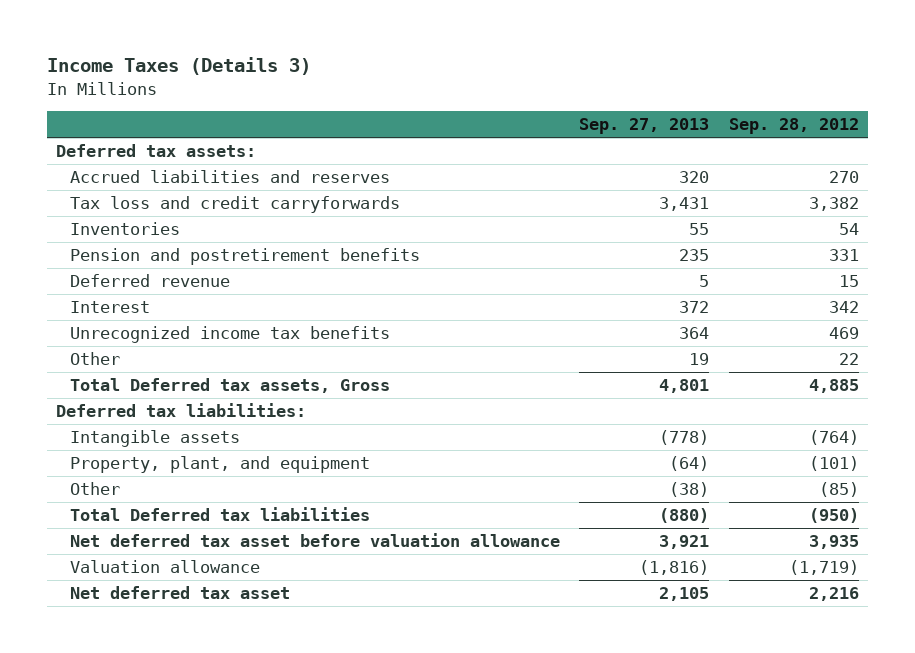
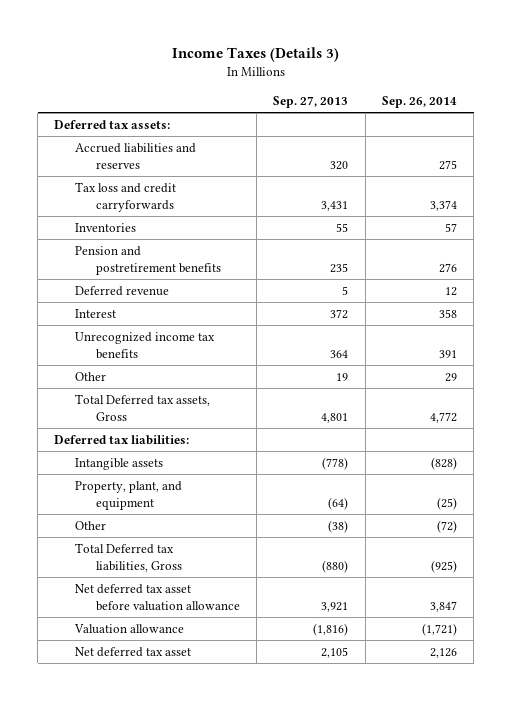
[728,118,859,135] Sep. 28, 2012 -> none
none -> [381,95,457,108] Sep. 26, 2014
[70,507,371,522] Total Deferred tax liabilities -> [75,542,182,572] Total Deferred tax liabilities, Gross

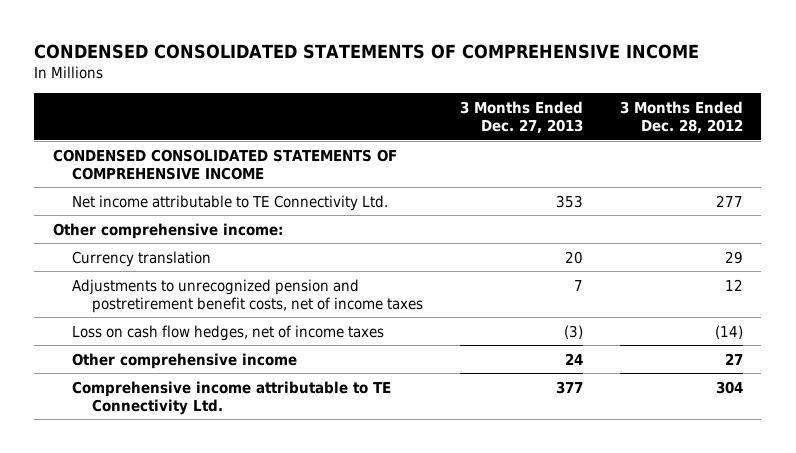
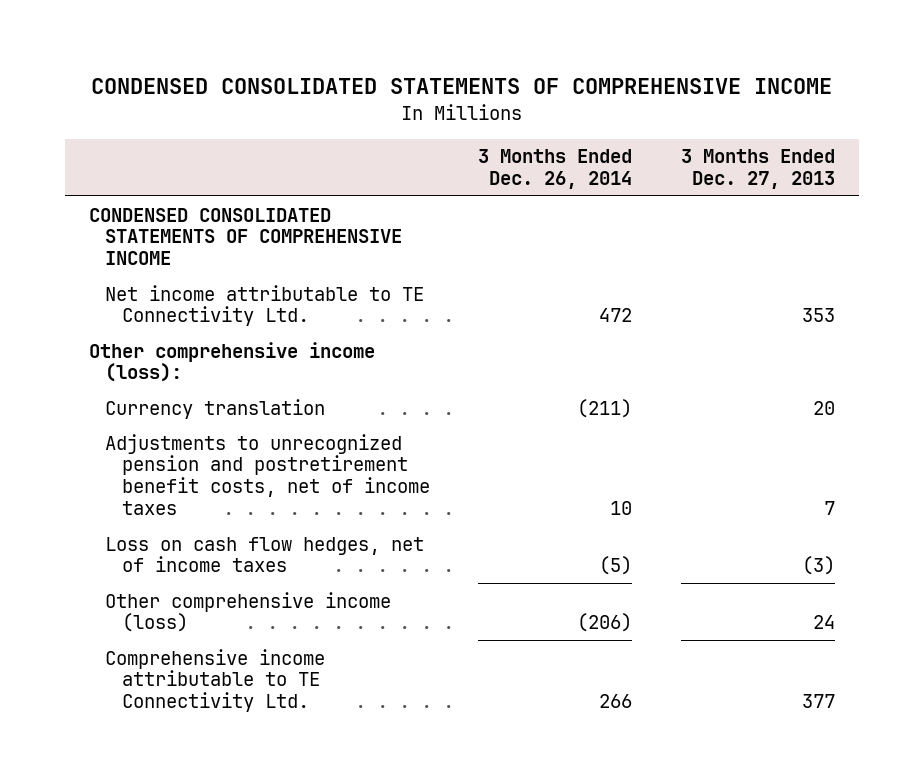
[619,101,743,135] 3 Months Ended Dec. 28, 2012 -> none
none -> [478,149,633,190] 3 Months Ended Dec. 26, 2014
[52,222,283,239] Other comprehensive income: -> [89,341,376,383] Other comprehensive income (loss):
[72,352,298,369] Other comprehensive income -> [105,591,392,633] Other comprehensive income (loss)

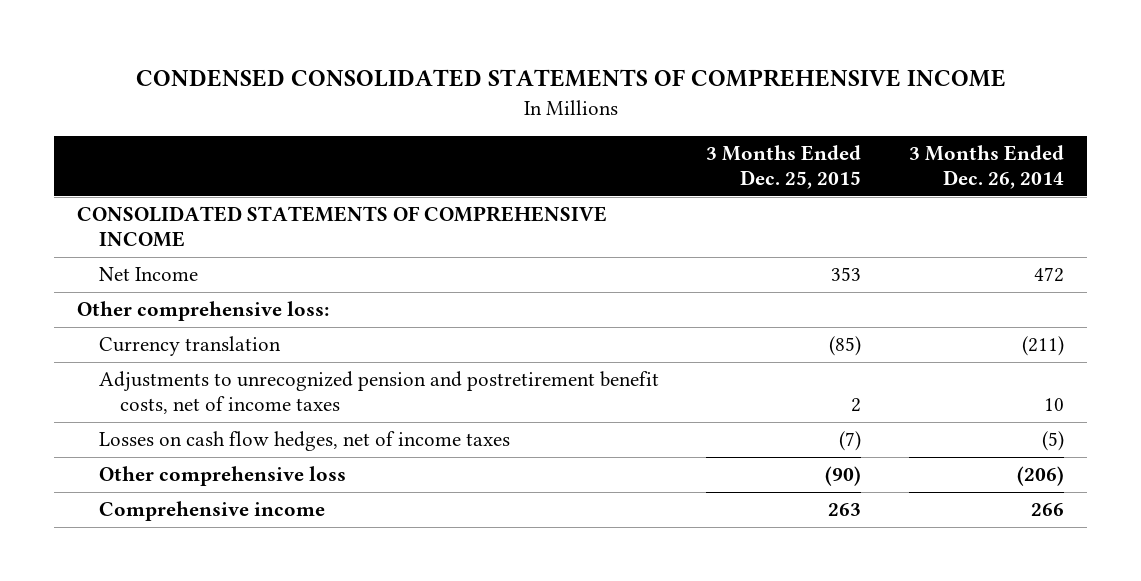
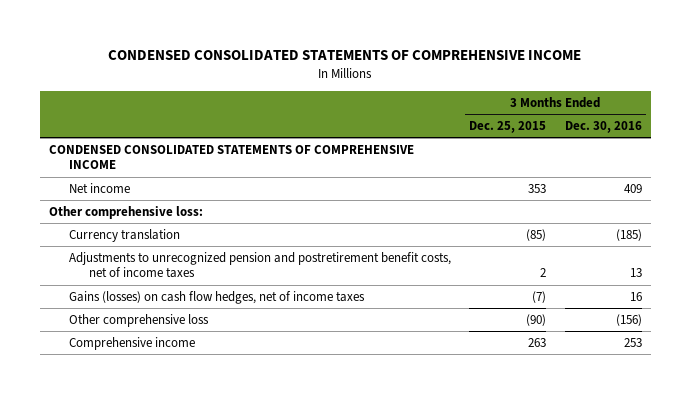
[908,144,1064,190] 3 Months Ended Dec. 26, 2014 -> none
none -> [564,121,642,134] Dec. 30, 2016
[77,206,608,248] CONSOLIDATED STATEMENTS OF COMPREHENSIVE INCOME -> [48,144,414,170] CONDENSED CONSOLIDATED STATEMENTS OF COMPREHENSIVE INCOME
[98,267,198,282] Net Income -> [68,182,130,193] Net income
[98,431,510,452] Losses on cash flow hedges, net of income taxes -> [68,290,365,304] Gains (losses) on cash flow hedges, net of income taxes

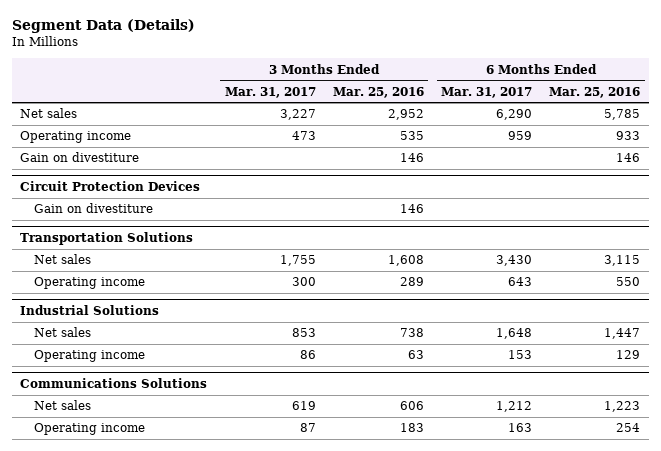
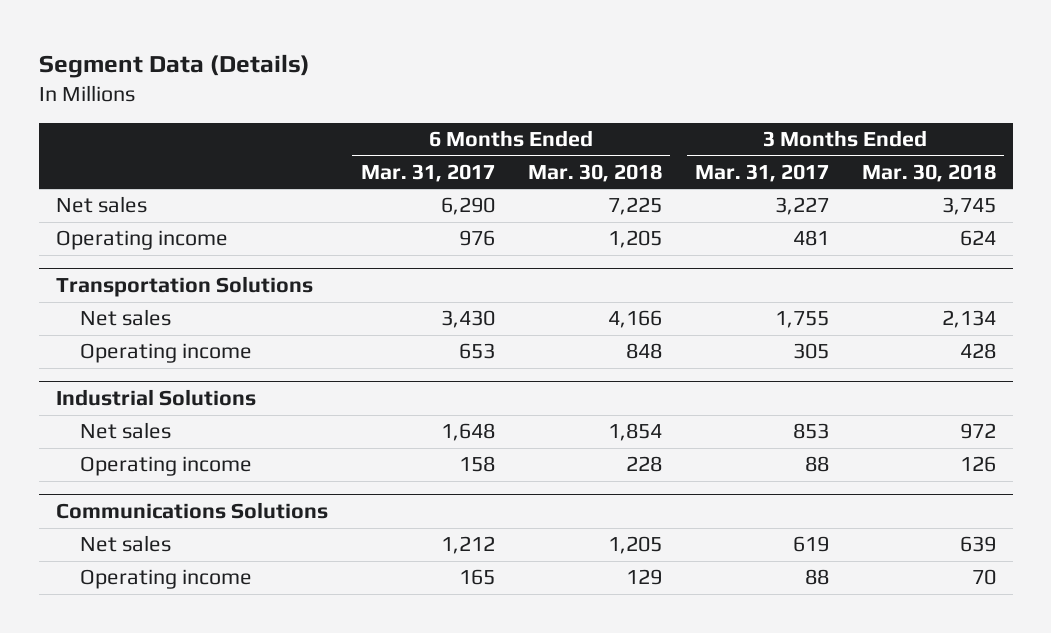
[332,86,424,98] Mar. 25, 2016 -> none
[549,86,641,98] Mar. 25, 2016 -> none
none -> [527,163,662,182] Mar. 30, 2018
none -> [861,163,996,182] Mar. 30, 2018
[20,152,140,163] Gain on divestiture -> none
[20,181,201,192] Circuit Protection Devices -> none
[33,203,153,214] Gain on divestiture -> none
[291,131,316,141] 473 -> [792,230,829,247] 481
[508,131,533,141] 959 -> [458,230,495,247] 976
[291,277,316,287] 300 -> [792,343,829,360] 305
[508,277,533,287] 643 -> [458,343,495,360] 653
[299,350,316,360] 86 -> [804,456,829,473] 88
[508,350,533,360] 153 -> [458,456,495,473] 158
[299,423,316,433] 87 -> [804,569,829,586] 88
[508,423,533,433] 163 -> [458,569,495,586] 165

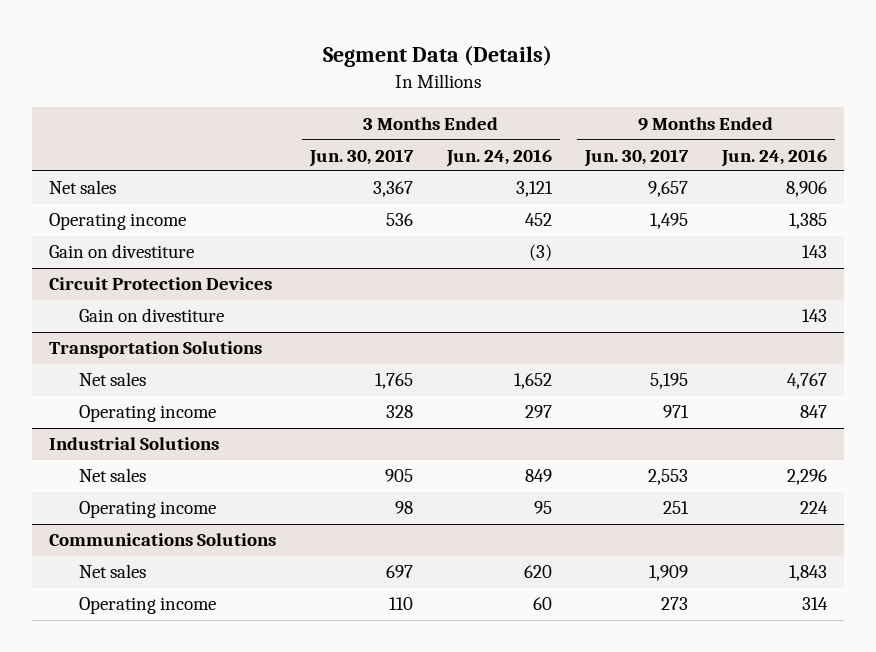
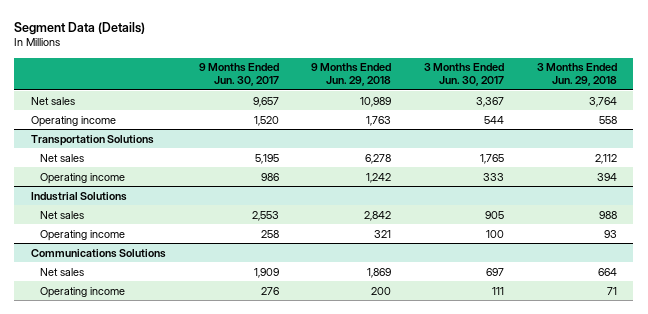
[445,148,552,167] Jun. 24, 2016 -> none
[720,148,827,167] Jun. 24, 2016 -> none
none -> [311,63,392,86] 9 Months Ended Jun. 29, 2018
none -> [536,63,617,86] 3 Months Ended Jun. 29, 2018
[49,244,195,259] Gain on divestiture -> none
[49,277,273,291] Circuit Protection Devices -> none
[79,308,225,323] Gain on divestiture -> none
[385,213,413,227] 536 -> [484,115,505,124] 544
[650,213,689,230] 1,495 -> [253,115,279,126] 1,520
[385,405,413,419] 328 -> [483,172,505,181] 333
[663,405,690,419] 971 -> [260,172,279,181] 986
[394,501,413,515] 98 -> [486,229,505,238] 100
[663,501,690,515] 251 -> [260,229,279,238] 258
[388,597,413,611] 110 -> [492,286,505,295] 111
[661,597,689,611] 273 -> [260,286,279,295] 276

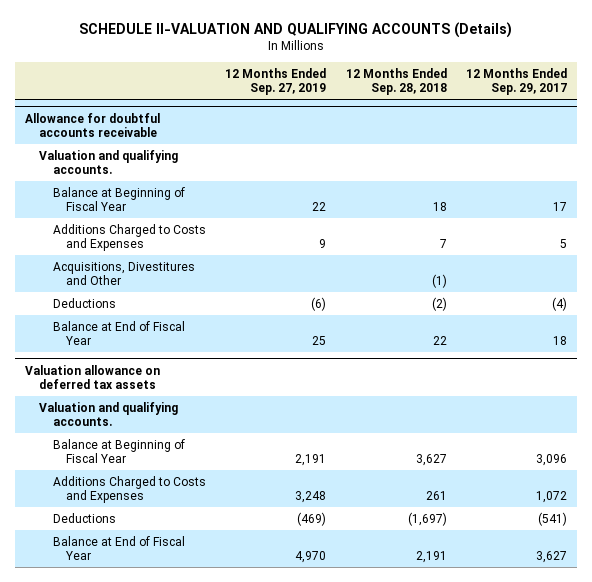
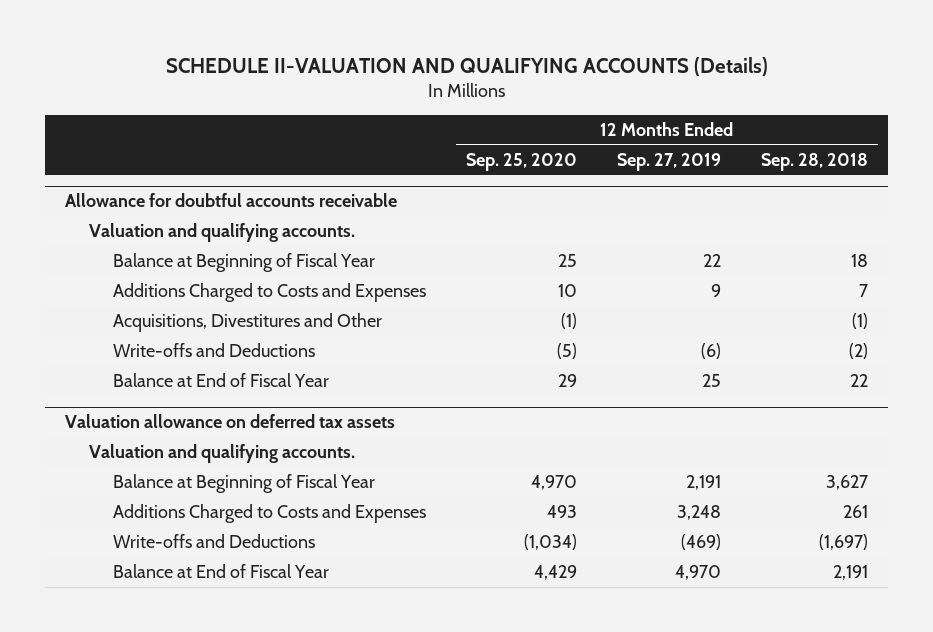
[465,68,567,96] 12 Months Ended Sep. 29, 2017 -> none
none -> [465,152,577,171] Sep. 25, 2020
[52,297,116,308] Deductions -> [112,343,315,358] Write-offs and Deductions
[52,512,116,523] Deductions -> [112,534,315,549] Write-offs and Deductions

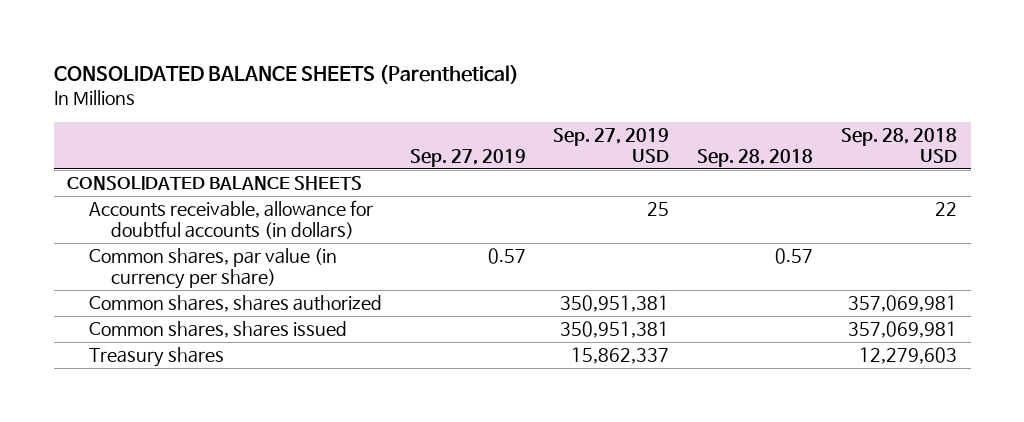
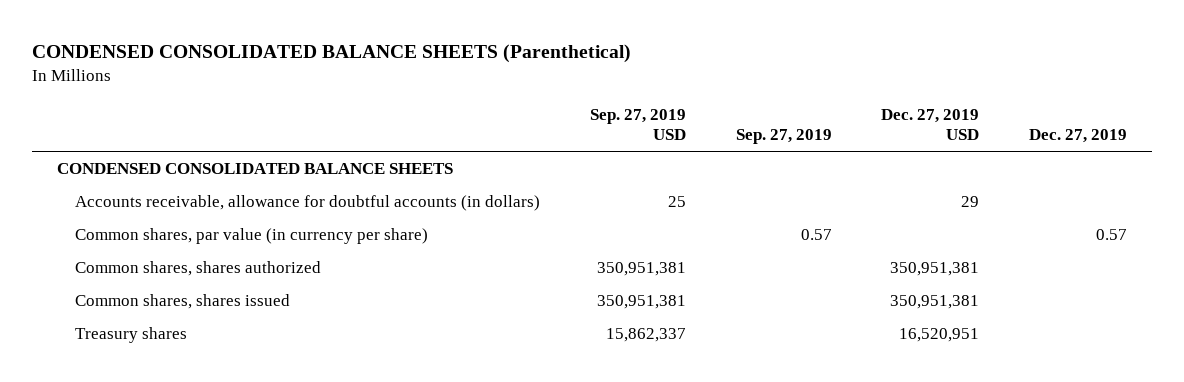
[53,64,519,84] CONSOLIDATED BALANCE SHEETS (Parenthetical) -> [31,44,631,64] CONDENSED CONSOLIDATED BALANCE SHEETS (Parenthetical)
[697,149,814,168] Sep. 28, 2018 -> none
[840,128,957,164] Sep. 28, 2018 USD -> none
none -> [881,109,980,141] Dec. 27, 2019 USD
none -> [1029,129,1128,144] Dec. 27, 2019
[67,176,363,191] CONSOLIDATED BALANCE SHEETS -> [56,163,453,175] CONDENSED CONSOLIDATED BALANCE SHEETS

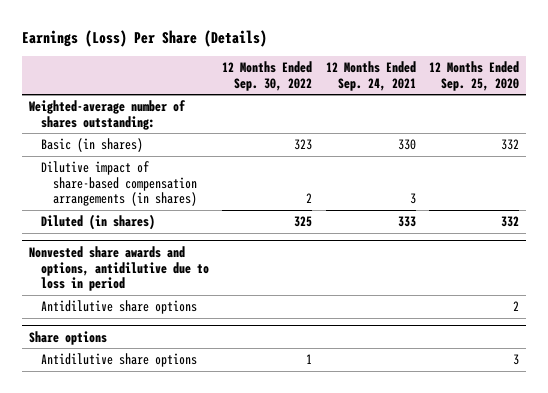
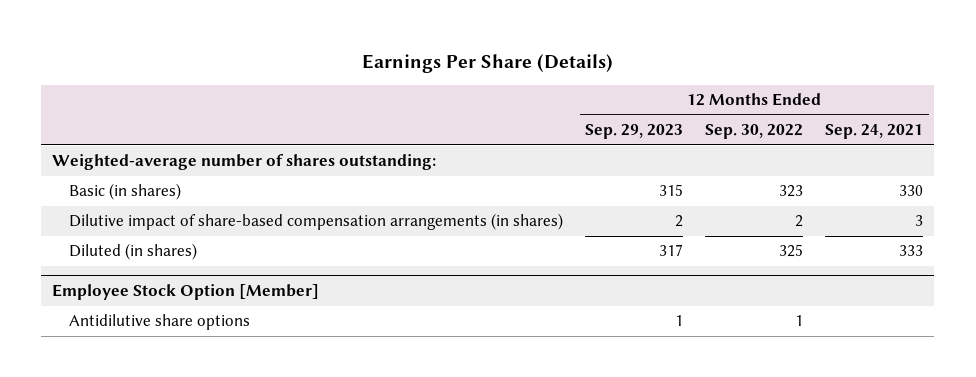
[21,29,267,47] Earnings (Loss) Per Share (Details) -> [361,53,613,73] Earnings Per Share (Details)
[428,60,519,91] 12 Months Ended Sep. 25, 2020 -> none
none -> [585,124,684,140] Sep. 29, 2023
[28,245,209,292] Nonvested share awards and options, antidilutive due to loss in period -> none
[40,299,197,314] Antidilutive share options -> none
[28,330,107,345] Share options -> [52,284,320,301] Employee Stock Option [Member]

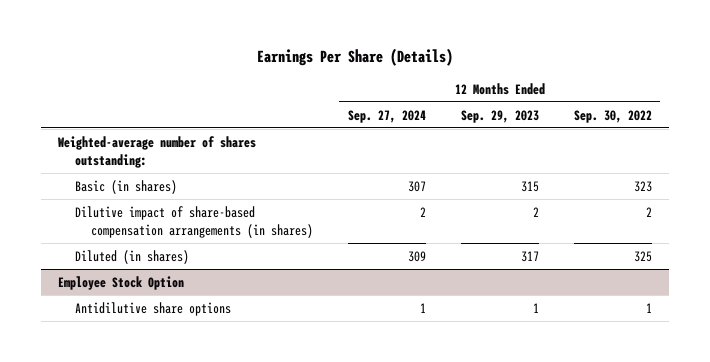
[825,124,924,140] Sep. 24, 2021 -> none
none -> [347,109,426,123] Sep. 27, 2024
[52,284,320,301] Employee Stock Option [Member] -> [58,275,185,290] Employee Stock Option

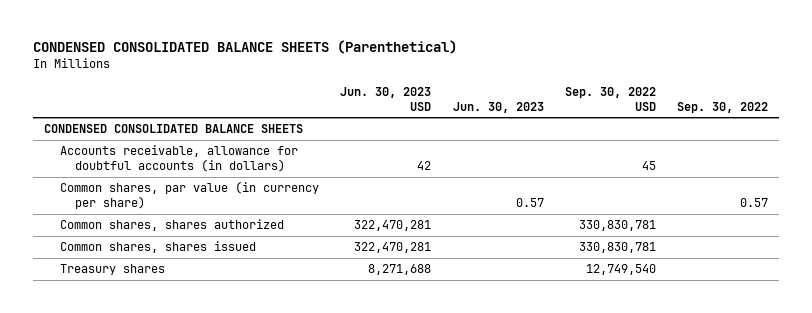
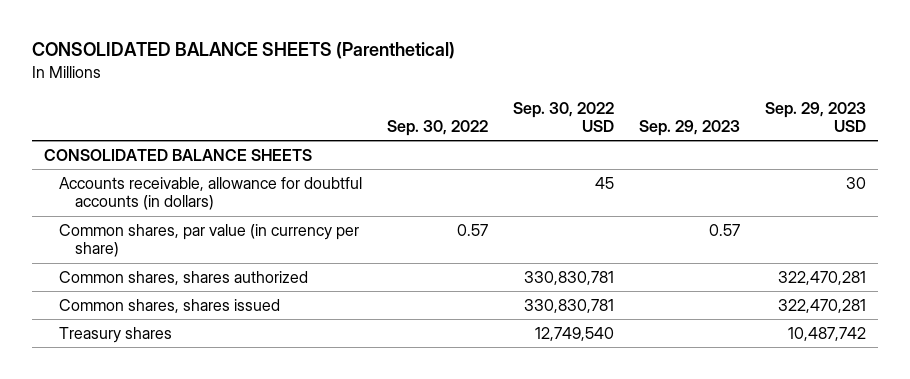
[33,40,458,55] CONDENSED CONSOLIDATED BALANCE SHEETS (Parenthetical) -> [31,42,455,60] CONSOLIDATED BALANCE SHEETS (Parenthetical)
[340,86,432,111] Jun. 30, 2023 USD -> none
[452,101,544,113] Jun. 30, 2023 -> none
none -> [639,119,741,136] Sep. 29, 2023
none -> [764,101,866,132] Sep. 29, 2023 USD
[44,124,304,134] CONDENSED CONSOLIDATED BALANCE SHEETS -> [44,148,313,161] CONSOLIDATED BALANCE SHEETS

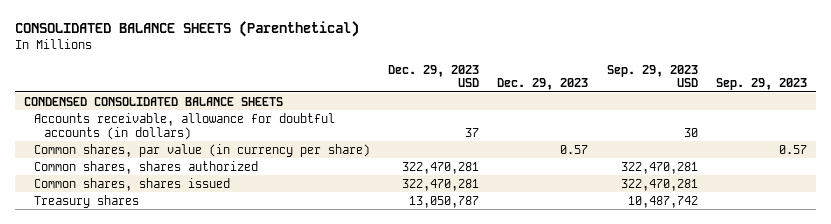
[387,119,489,136] Sep. 30, 2022 -> none
[513,101,615,132] Sep. 30, 2022 USD -> none
none -> [388,64,480,88] Dec. 29, 2023 USD
none -> [497,78,589,91] Dec. 29, 2023
[44,148,313,161] CONSOLIDATED BALANCE SHEETS -> [24,96,284,106] CONDENSED CONSOLIDATED BALANCE SHEETS

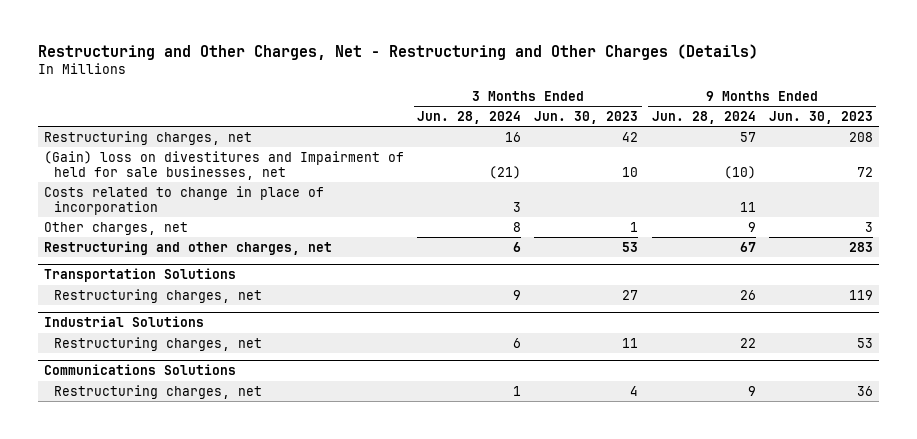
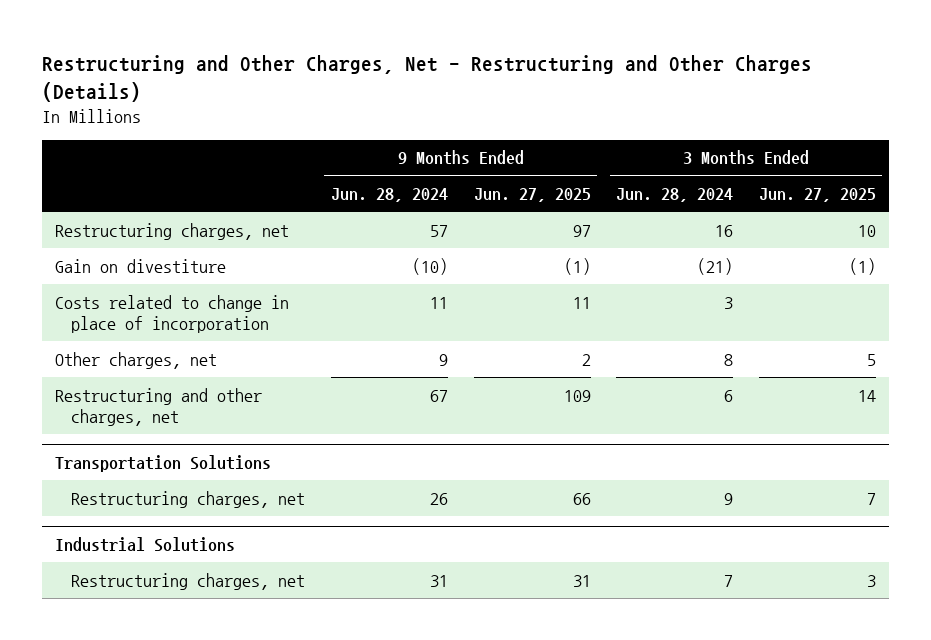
[534,110,639,124] Jun. 30, 2023 -> none
[768,110,873,124] Jun. 30, 2023 -> none
none -> [473,187,591,202] Jun. 27, 2025
none -> [759,187,877,202] Jun. 27, 2025
[44,150,405,180] (Gain) loss on divestitures and Impairment of held for sale businesses, net -> [54,258,226,273] Gain on divestiture
[44,364,237,376] Communications Solutions -> none
[53,384,262,399] Restructuring charges, net -> none
[513,337,522,348] 6 -> [724,574,734,587] 7
[739,337,756,348] 22 -> [429,574,448,587] 31

